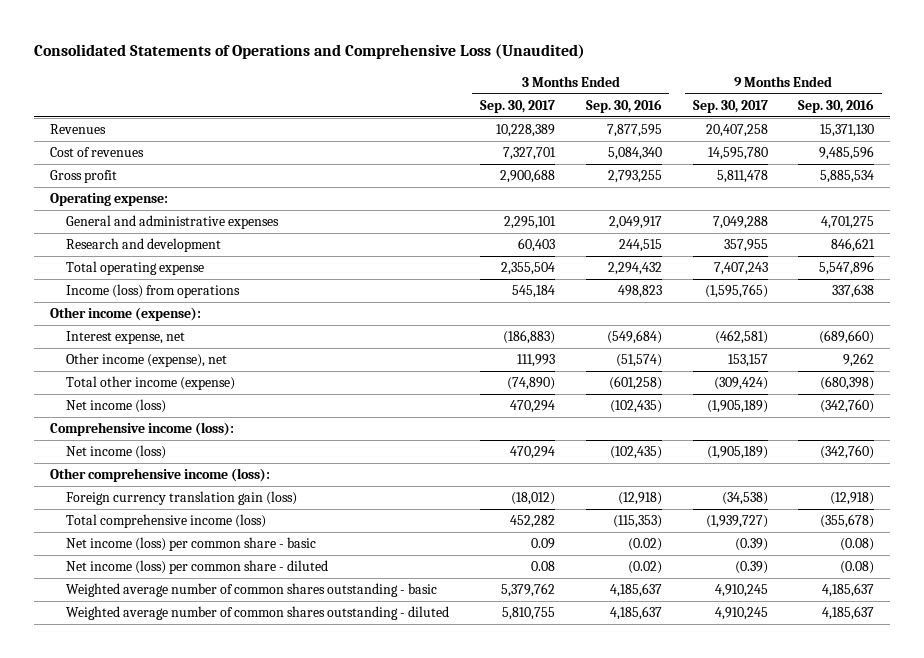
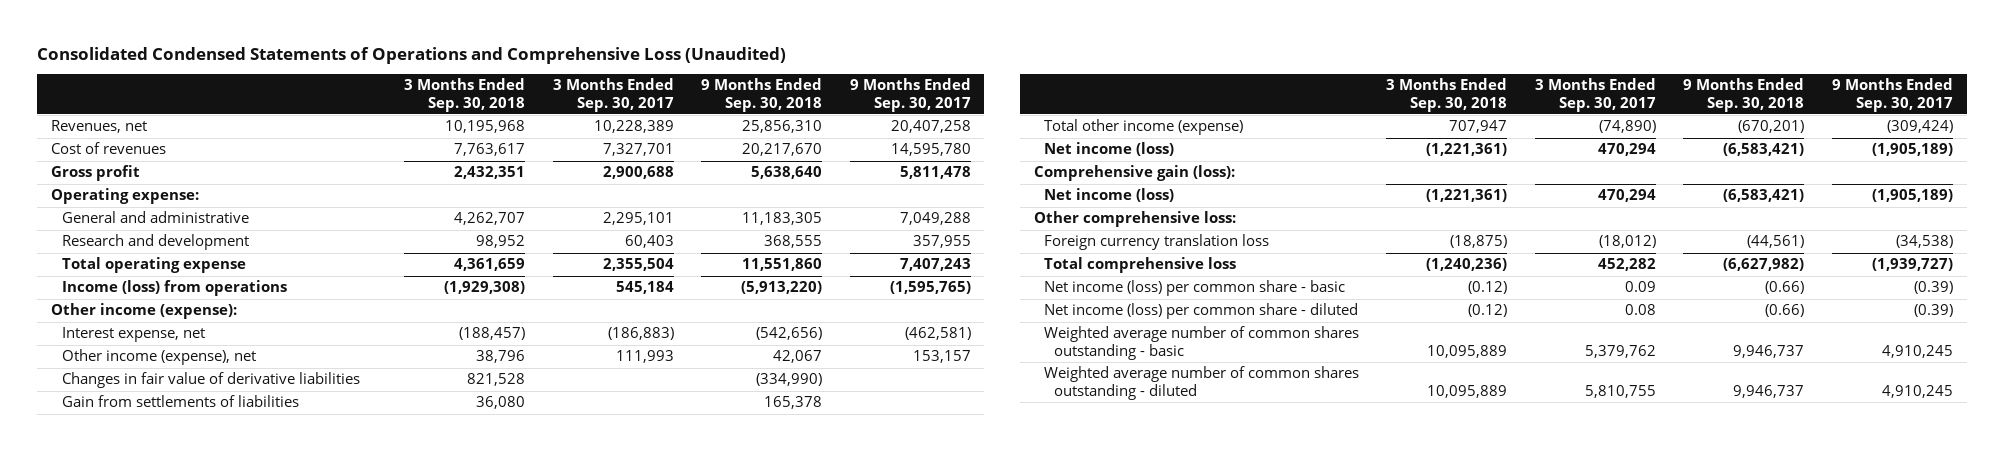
[34,44,586,60] Consolidated Statements of Operations and Comprehensive Loss (Unaudited) -> [37,46,787,64] Consolidated Condensed Statements of Operations and Comprehensive Loss (Unaudited)
[585,98,662,113] Sep. 30, 2016 -> none
[798,98,875,113] Sep. 30, 2016 -> none
none -> [404,78,526,112] 3 Months Ended Sep. 30, 2018
none -> [701,78,823,112] 9 Months Ended Sep. 30, 2018
[49,124,106,135] Revenues -> [51,120,148,134] Revenues, net
[66,215,280,230] General and administrative expenses -> [61,211,249,224] General and administrative
none -> [61,372,360,389] Changes in fair value of derivative liabilities
none -> [61,395,299,408] Gain from settlements of liabilities
[49,422,234,437] Comprehensive income (loss): -> [1033,165,1235,182] Comprehensive gain (loss):
[49,468,270,483] Other comprehensive income (loss): -> [1033,211,1236,228] Other comprehensive loss:
[66,491,298,506] Foreign currency translation gain (loss) -> [1043,234,1269,251] Foreign currency translation loss
[66,514,267,529] Total comprehensive income (loss) -> [1043,257,1236,274] Total comprehensive loss

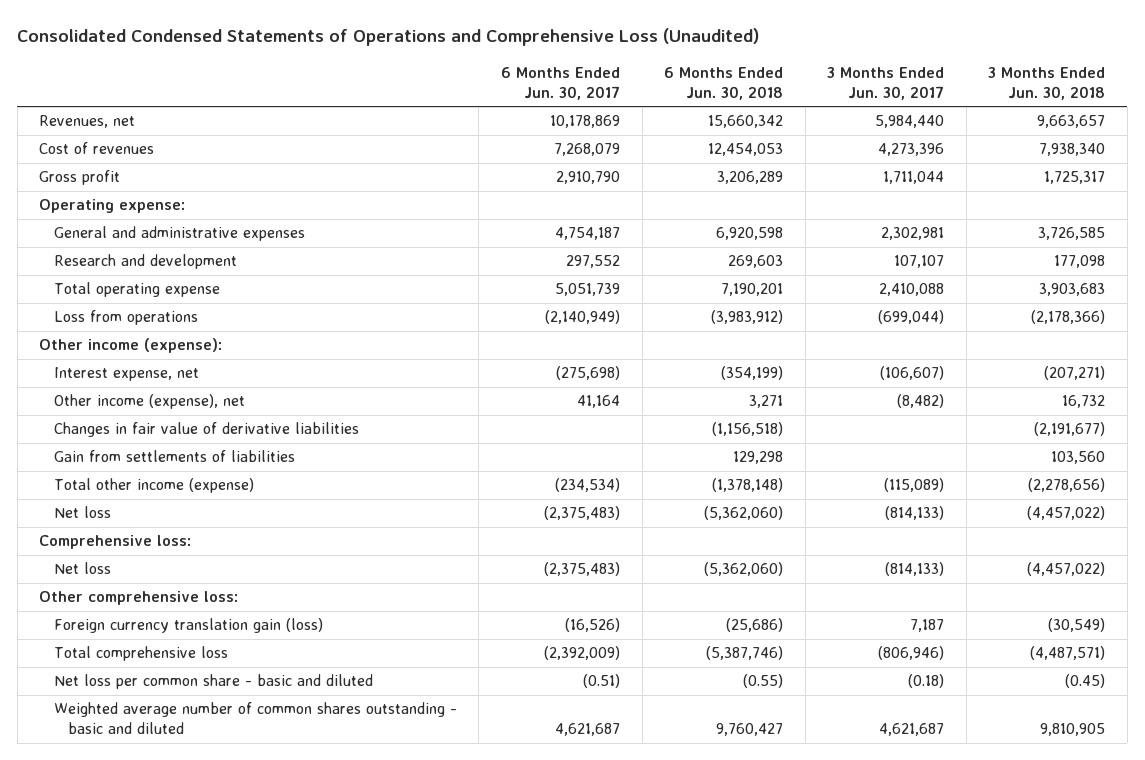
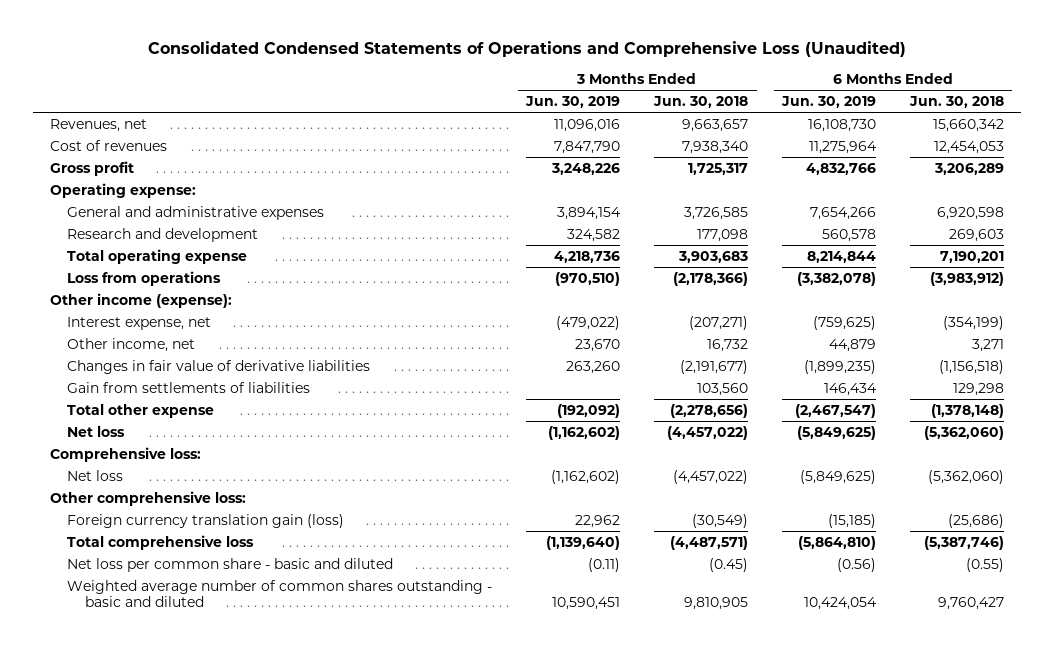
[500,66,620,100] 6 Months Ended Jun. 30, 2017 -> none
[827,66,945,100] 3 Months Ended Jun. 30, 2017 -> none
none -> [525,95,621,108] Jun. 30, 2019
none -> [781,95,877,108] Jun. 30, 2019
[53,394,245,410] Other income (expense), net -> [67,337,196,352] Other income, net
[53,478,254,494] Total other income (expense) -> [67,403,215,418] Total other expense

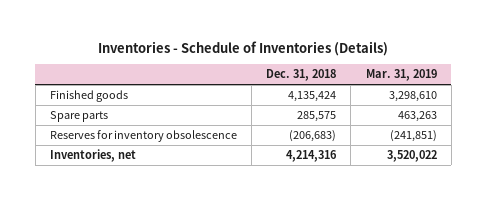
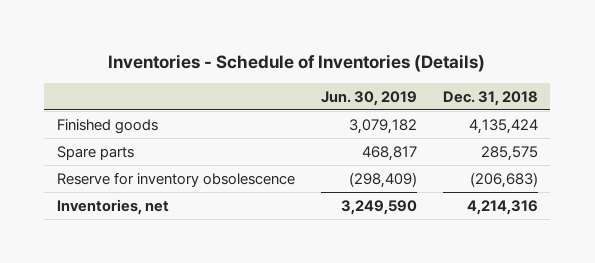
[365,69,437,82] Mar. 31, 2019 -> none
none -> [320,90,417,106] Jun. 30, 2019
[49,130,237,143] Reserves for inventory obsolescence -> [57,171,296,187] Reserve for inventory obsolescence

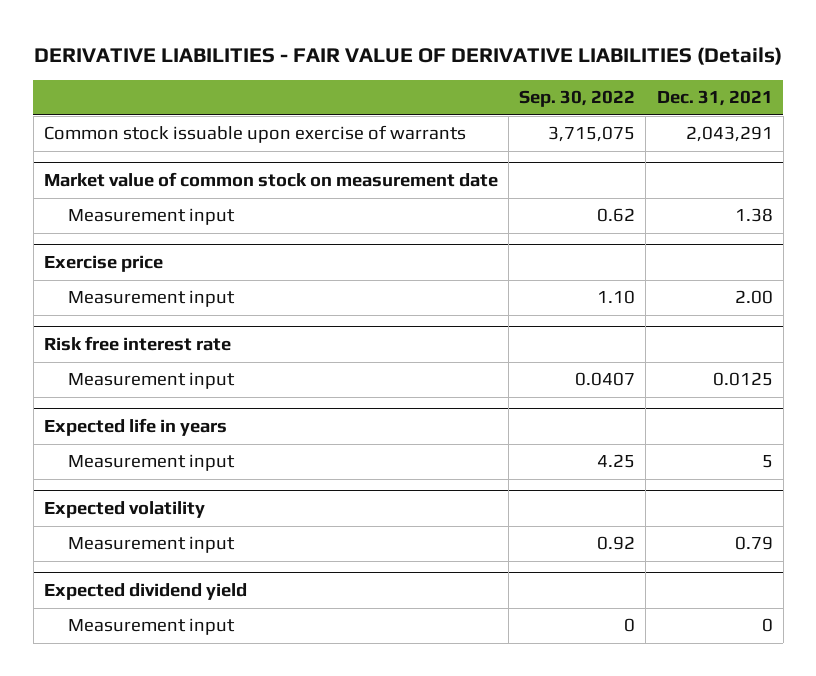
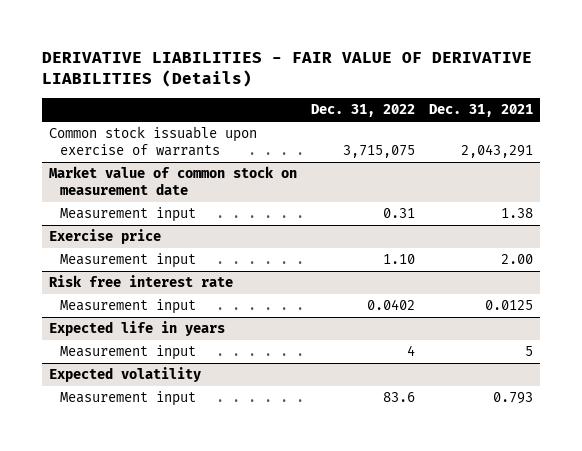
[519,90,636,108] Sep. 30, 2022 -> none
none -> [311,104,416,118] Dec. 31, 2022
[43,583,247,601] Expected dividend yield -> none
[67,618,235,636] Measurement input -> none
[734,536,773,551] 0.79 -> [493,392,534,405] 0.793

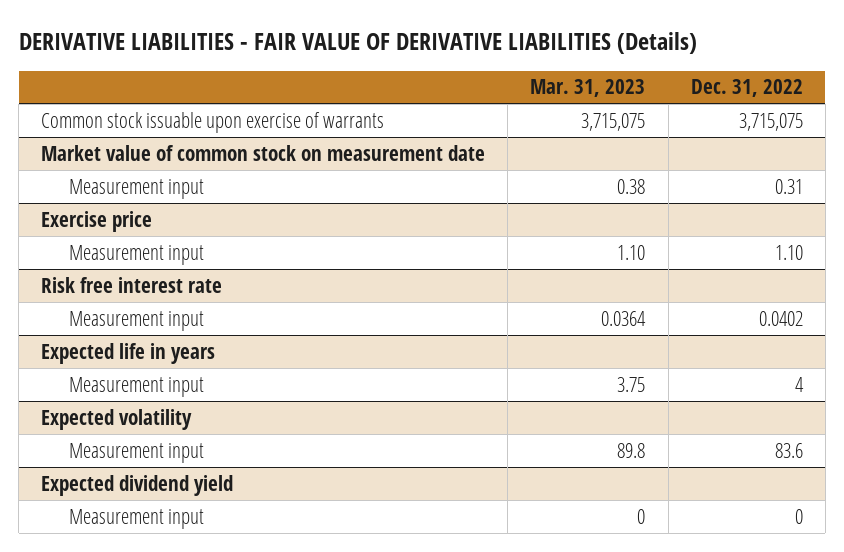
[429,104,534,118] Dec. 31, 2021 -> none
none -> [530,79,646,98] Mar. 31, 2023
none -> [41,474,234,496] Expected dividend yield
none -> [68,508,204,529] Measurement input

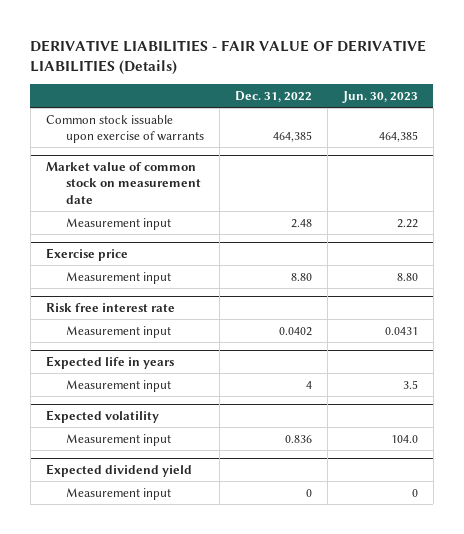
[530,79,646,98] Mar. 31, 2023 -> none
none -> [341,91,418,104] Jun. 30, 2023
[738,112,803,131] 3,715,075 -> [272,131,312,143] 464,385
[774,178,803,194] 0.31 -> [290,218,312,228] 2.48
[774,244,803,260] 1.10 -> [290,272,312,281] 8.80
[774,442,803,458] 83.6 -> [284,434,312,443] 0.836

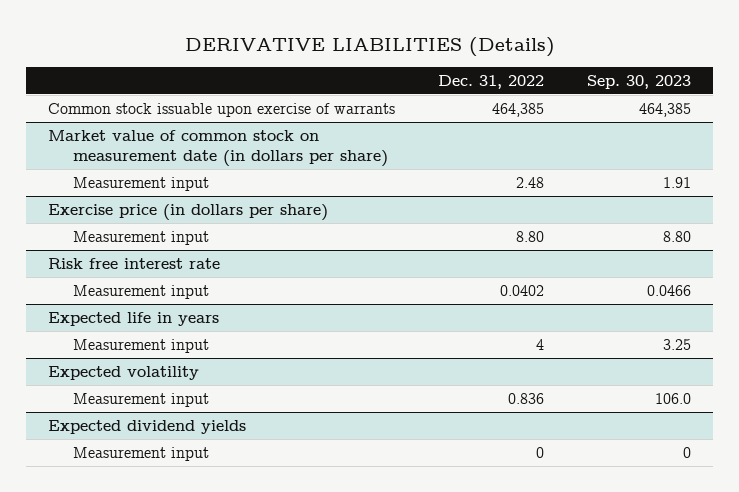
[30,39,427,76] DERIVATIVE LIABILITIES - FAIR VALUE OF DERIVATIVE LIABILITIES (Details) -> [184,36,555,57] DERIVATIVE LIABILITIES (Details)
[341,91,418,104] Jun. 30, 2023 -> none
none -> [587,74,692,89] Sep. 30, 2023
[45,161,201,204] Market value of common stock on measurement date -> [47,129,389,168] Market value of common stock on measurement date (in dollars per share)
[45,247,128,261] Exercise price -> [47,203,328,221] Exercise price (in dollars per share)
[45,463,192,477] Expected dividend yield -> [47,419,246,434] Expected dividend yields

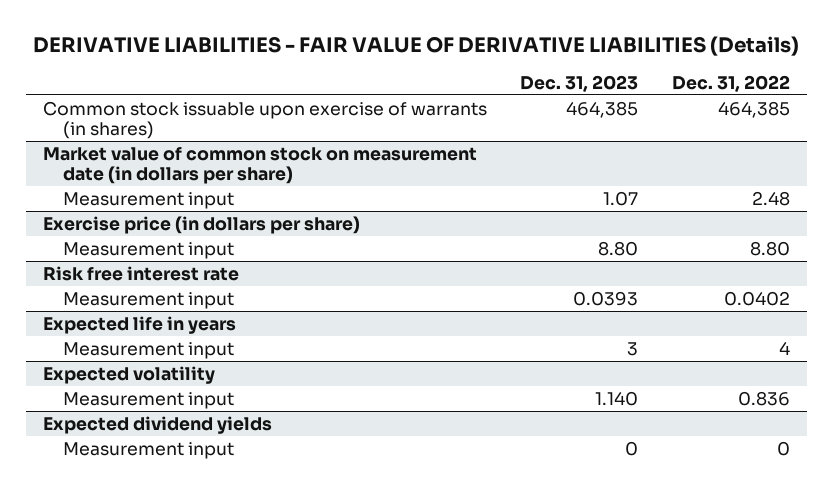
[184,36,555,57] DERIVATIVE LIABILITIES (Details) -> [33,36,800,57] DERIVATIVE LIABILITIES - FAIR VALUE OF DERIVATIVE LIABILITIES (Details)
[587,74,692,89] Sep. 30, 2023 -> none
none -> [520,74,639,92] Dec. 31, 2023
[47,102,395,117] Common stock issuable upon exercise of warrants -> [42,100,487,139] Common stock issuable upon exercise of warrants (in shares)

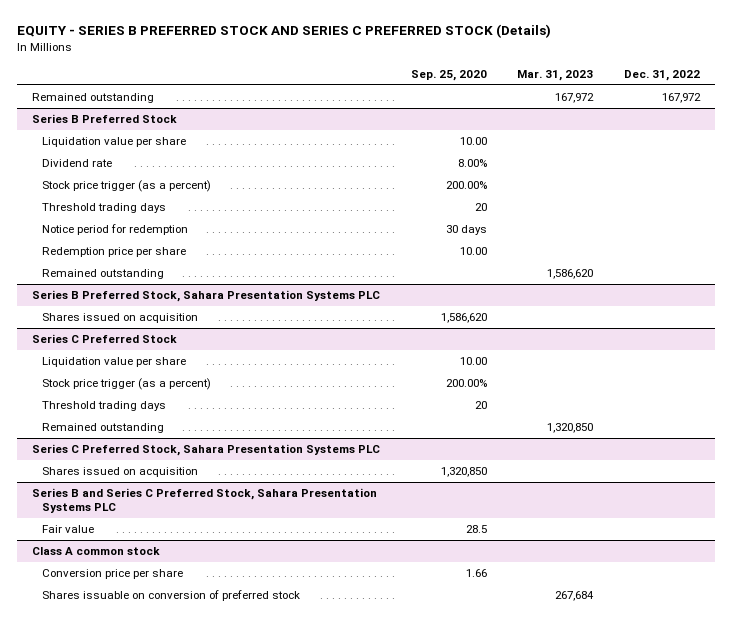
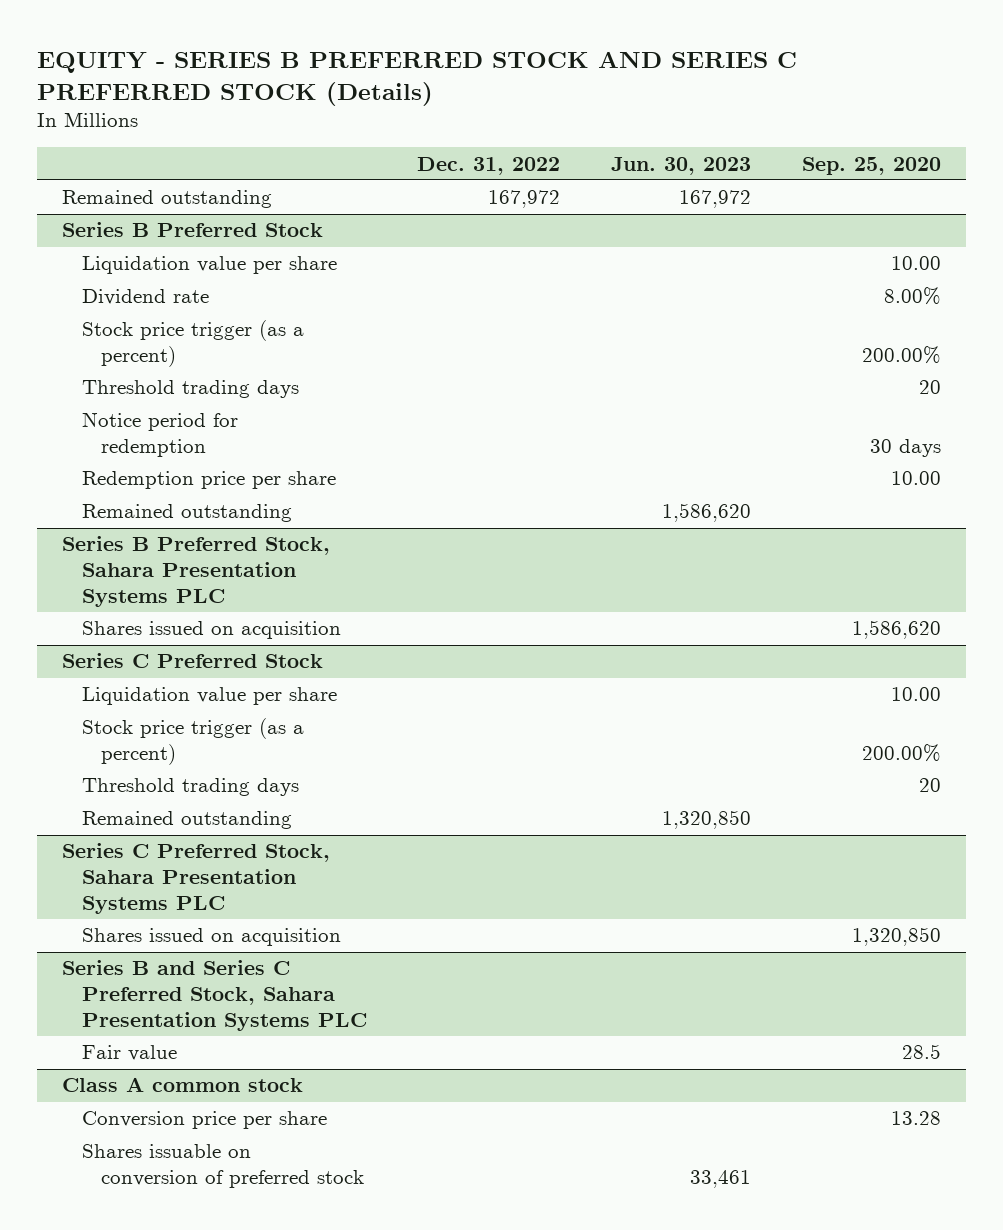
[517,69,594,81] Mar. 31, 2023 -> none
none -> [611,156,752,175] Jun. 30, 2023
[465,569,487,578] 1.66 -> [890,1111,941,1126] 13.28

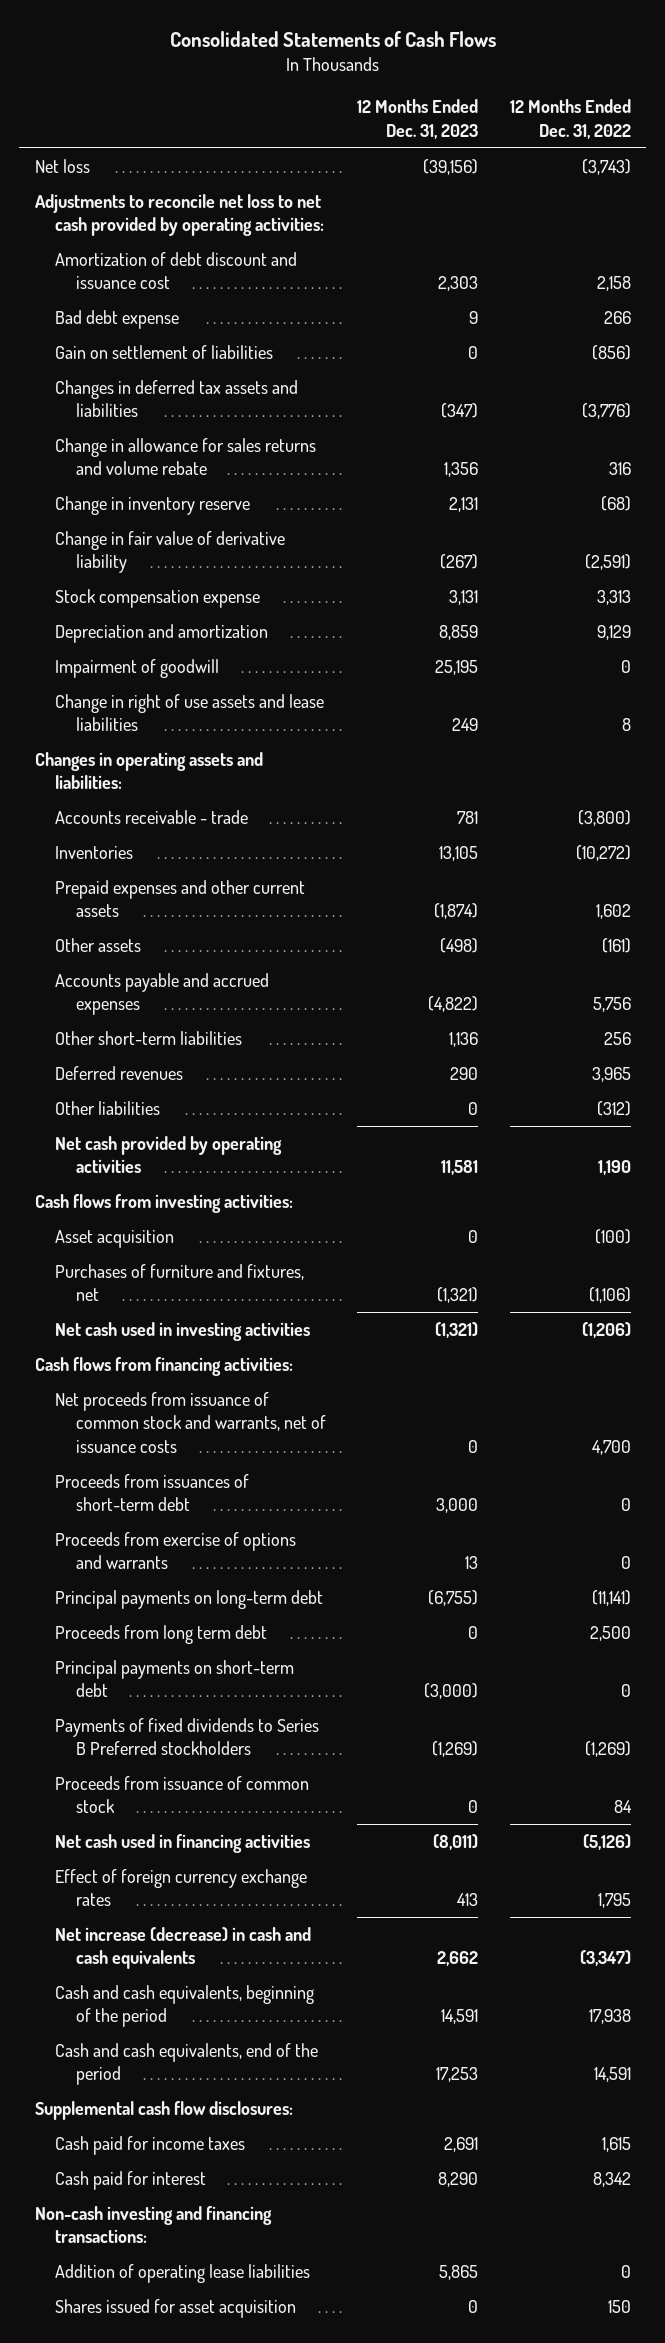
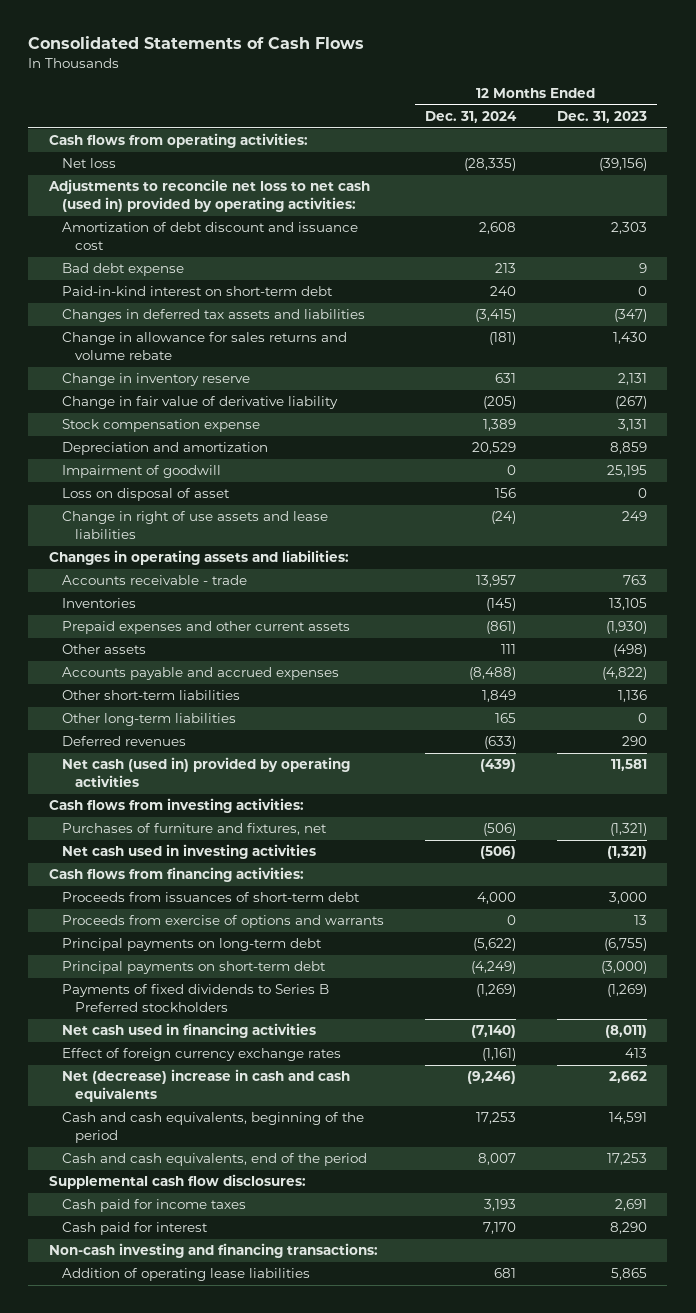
[509,99,631,139] 12 Months Ended Dec. 31, 2022 -> none
none -> [424,111,517,124] Dec. 31, 2024
none -> [48,133,308,149] Cash flows from operating activities:
[34,194,325,237] Adjustments to reconcile net loss to net cash provided by operating activities: -> [47,179,370,212] Adjustments to reconcile net loss to net cash (used in) provided by operating activities:
[55,345,274,360] Gain on settlement of liabilities -> none
none -> [61,286,333,297] Paid-in-kind interest on short-term debt
[444,462,479,478] 1,356 -> [612,332,647,345] 1,430
none -> [61,488,230,502] Loss on disposal of asset
[457,811,479,825] 781 -> [622,575,647,586] 763
[434,903,479,920] (1,874) -> [605,621,647,635] (1,930)
none -> [61,713,236,727] Other long-term liabilities
[55,1101,161,1116] Other liabilities -> none
[55,1136,283,1174] Net cash provided by operating activities -> [61,757,350,787] Net cash (used in) provided by operating activities
[55,1230,175,1249] Asset acquisition -> none
[55,1392,327,1453] Net proceeds from issuance of common stock and warrants, net of issuance costs -> none
[55,1625,268,1645] Proceeds from long term debt -> none
[55,1776,310,1814] Proceeds from issuance of common stock -> none
[55,1927,312,1970] Net increase (decrease) in cash and cash equivalents -> [61,1069,350,1102] Net (decrease) increase in cash and cash equivalents
[55,2299,297,2319] Shares issued for asset acquisition -> none

